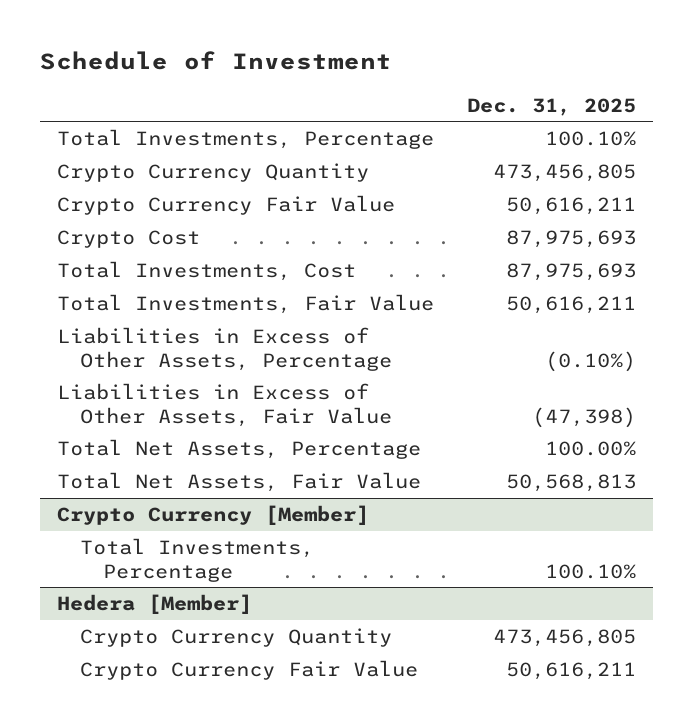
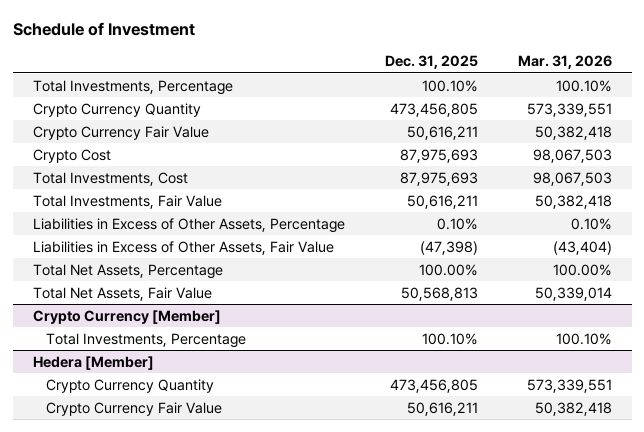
none -> [517,55,612,70] Mar. 31, 2026
[545,350,637,372] (0.10%) -> [436,217,478,230] 0.10%

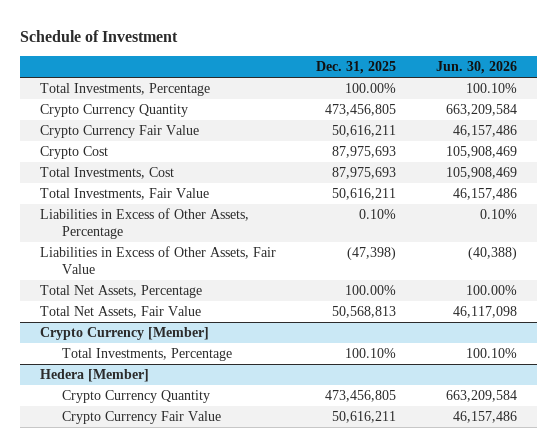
[517,55,612,70] Mar. 31, 2026 -> none
none -> [435,61,517,75] Jun. 30, 2026
[421,79,478,92] 100.10% -> [345,83,397,94] 100.00%

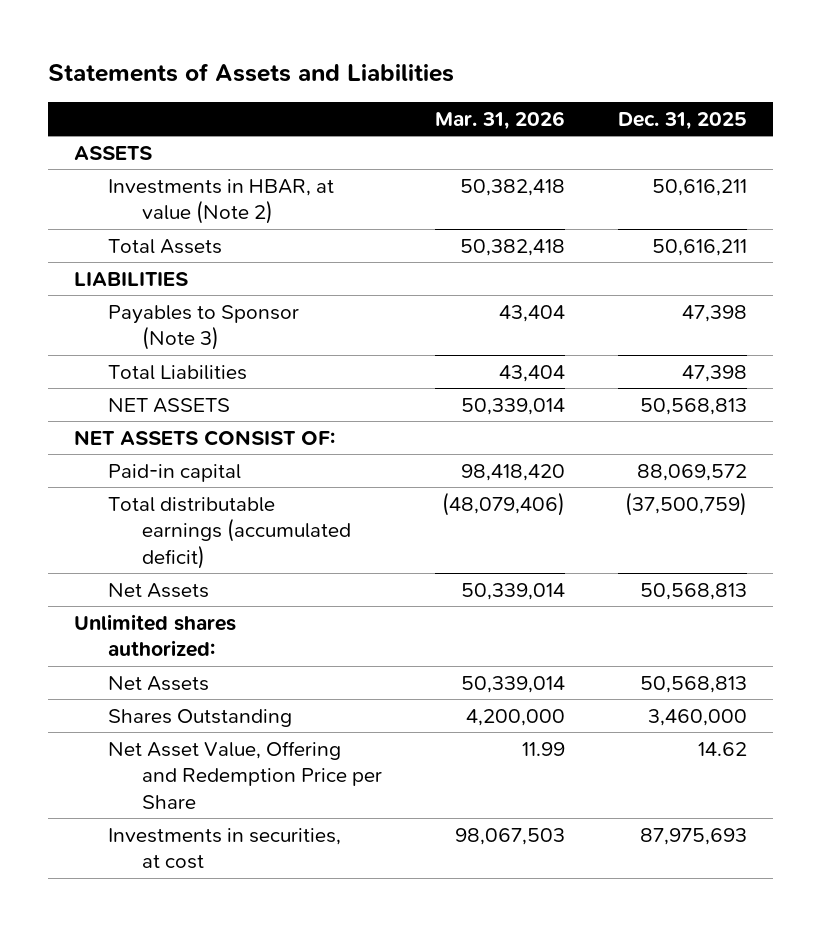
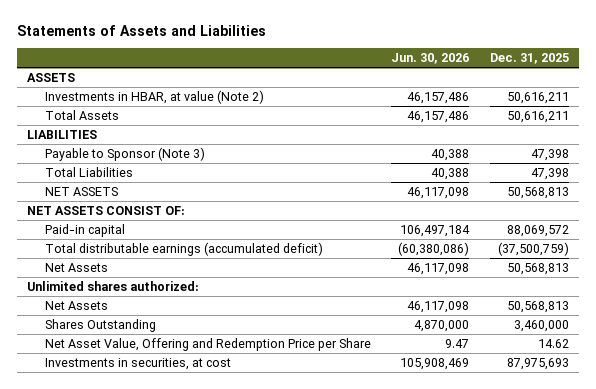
[434,110,565,130] Mar. 31, 2026 -> none
none -> [391,53,470,65] Jun. 30, 2026
[108,304,300,351] Payables to Sponsor (Note 3) -> [44,146,205,161] Payable to Sponsor (Note 3)

